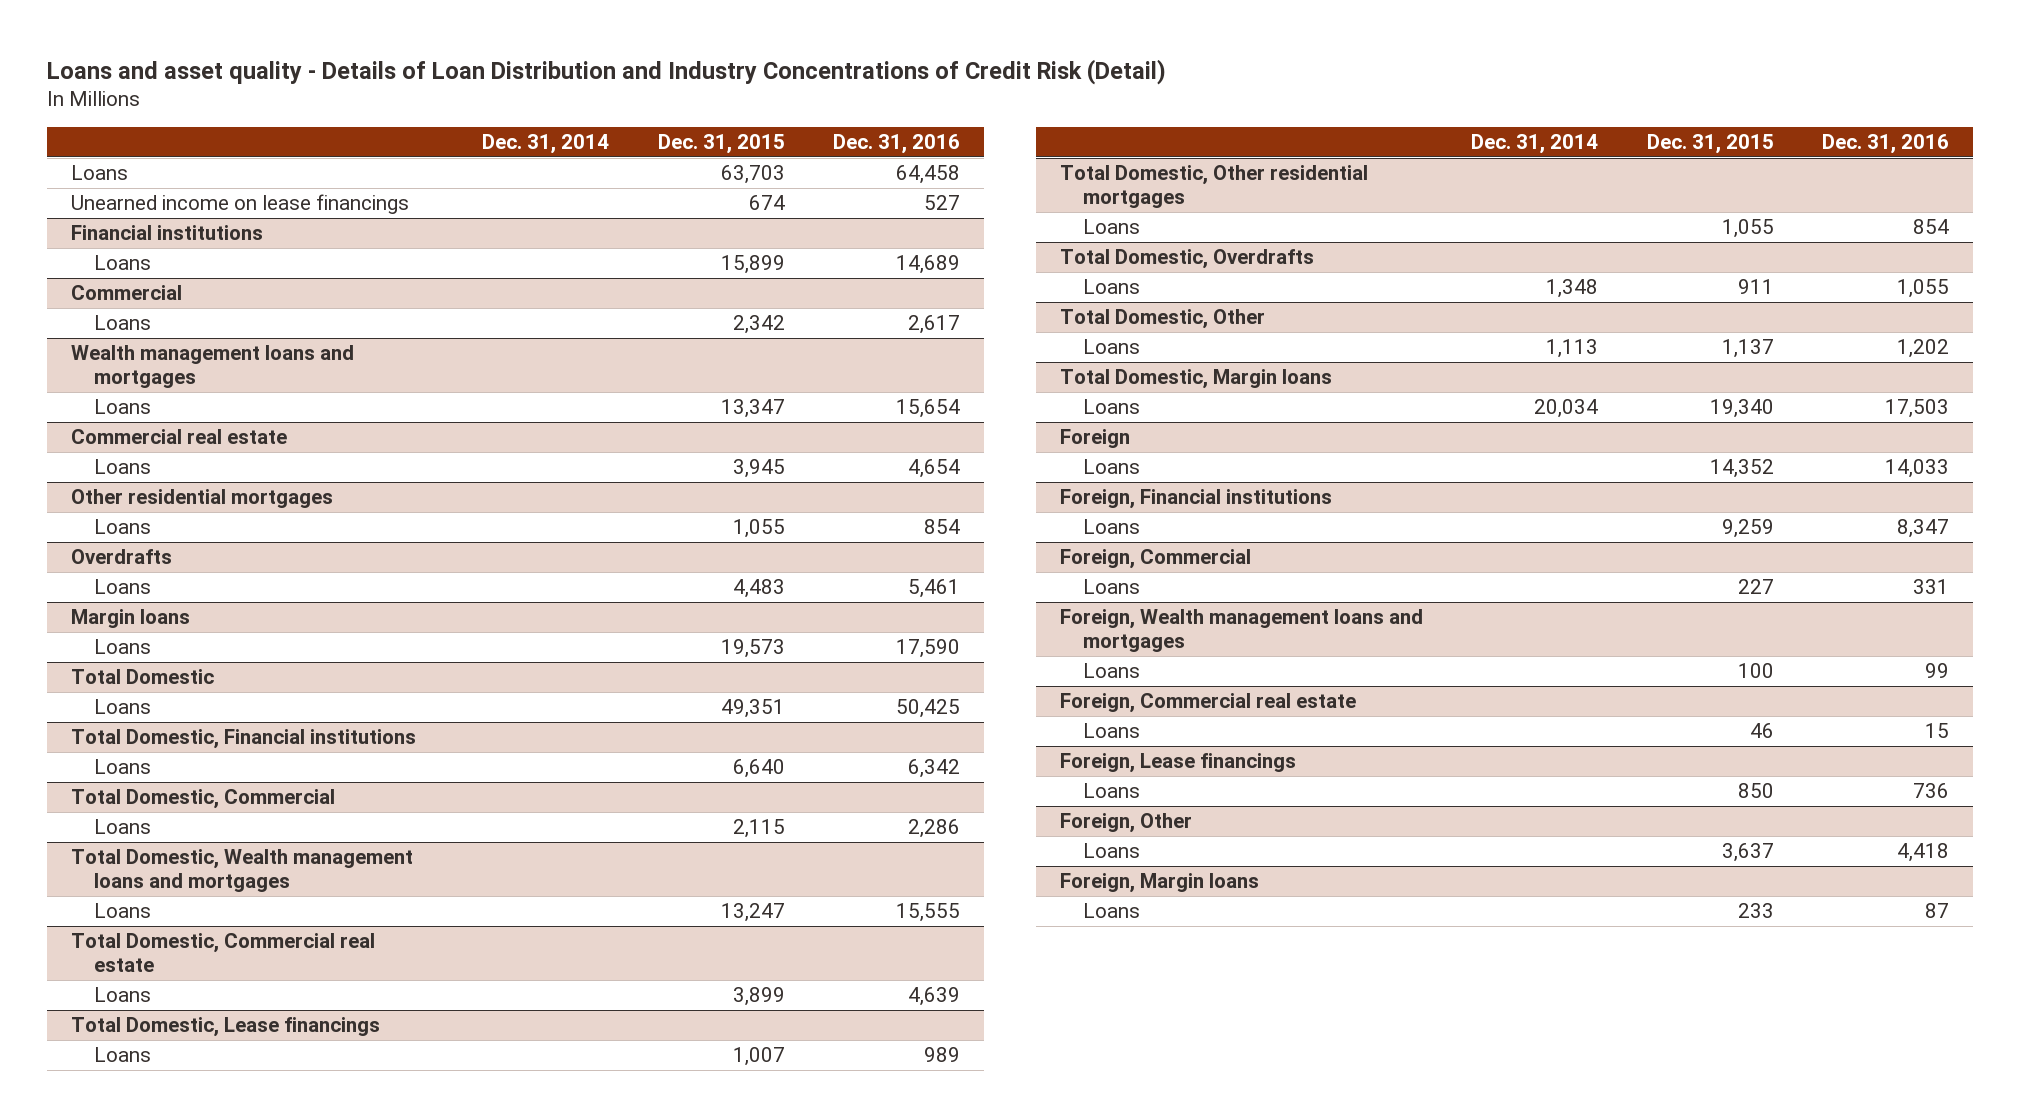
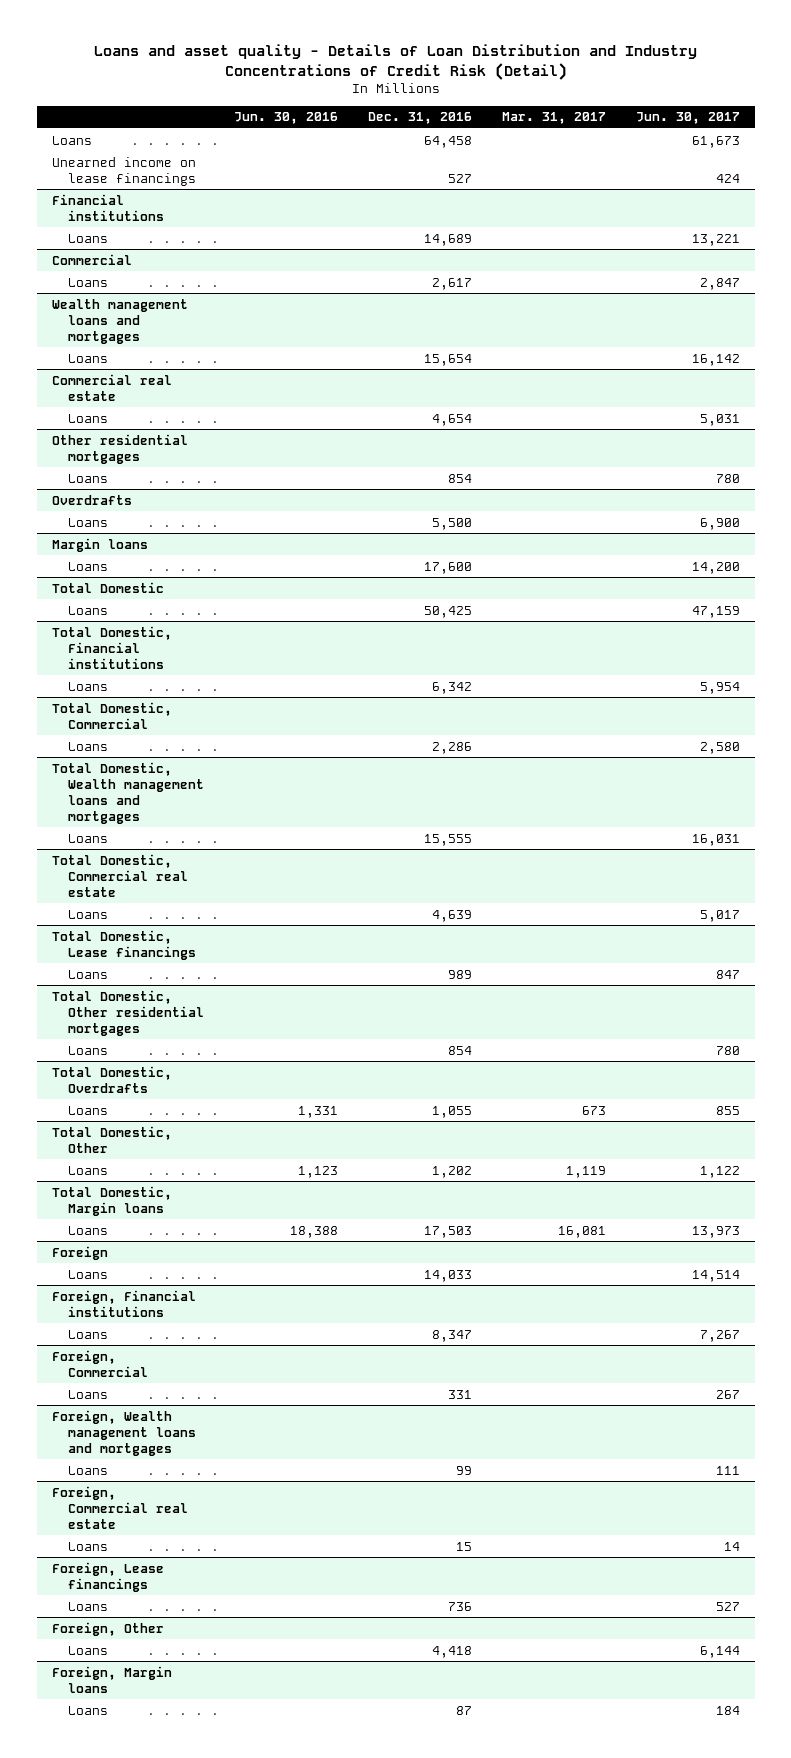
[482,134,610,155] Dec. 31, 2014 -> none
[657,134,785,155] Dec. 31, 2015 -> none
none -> [233,112,338,125] Jun. 30, 2016
none -> [501,112,606,125] Mar. 31, 2017
none -> [635,112,740,125] Jun. 30, 2017
[908,579,961,599] 5,461 -> [431,517,472,530] 5,500
[896,639,961,659] 17,590 -> [423,561,472,574] 17,600

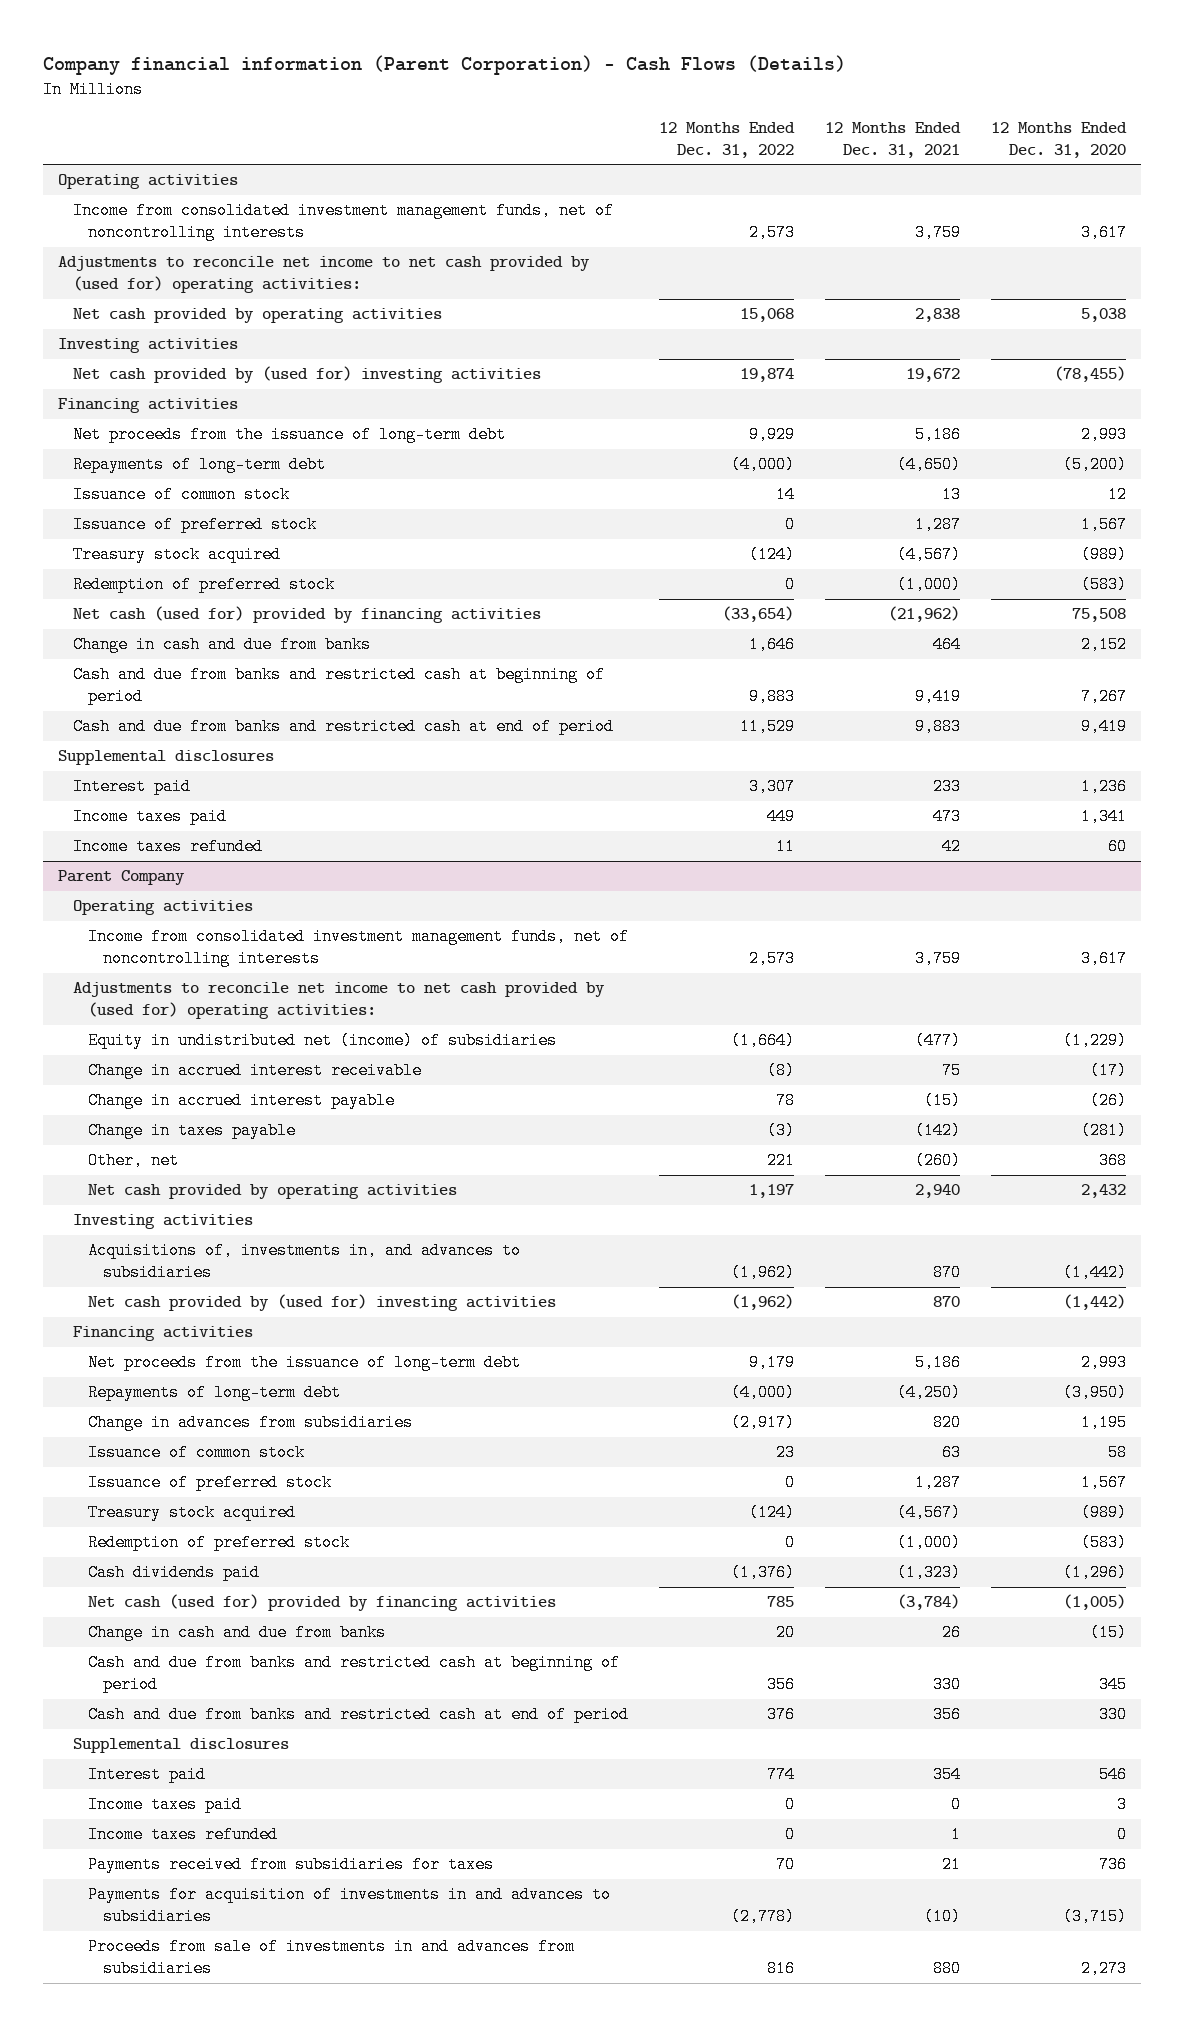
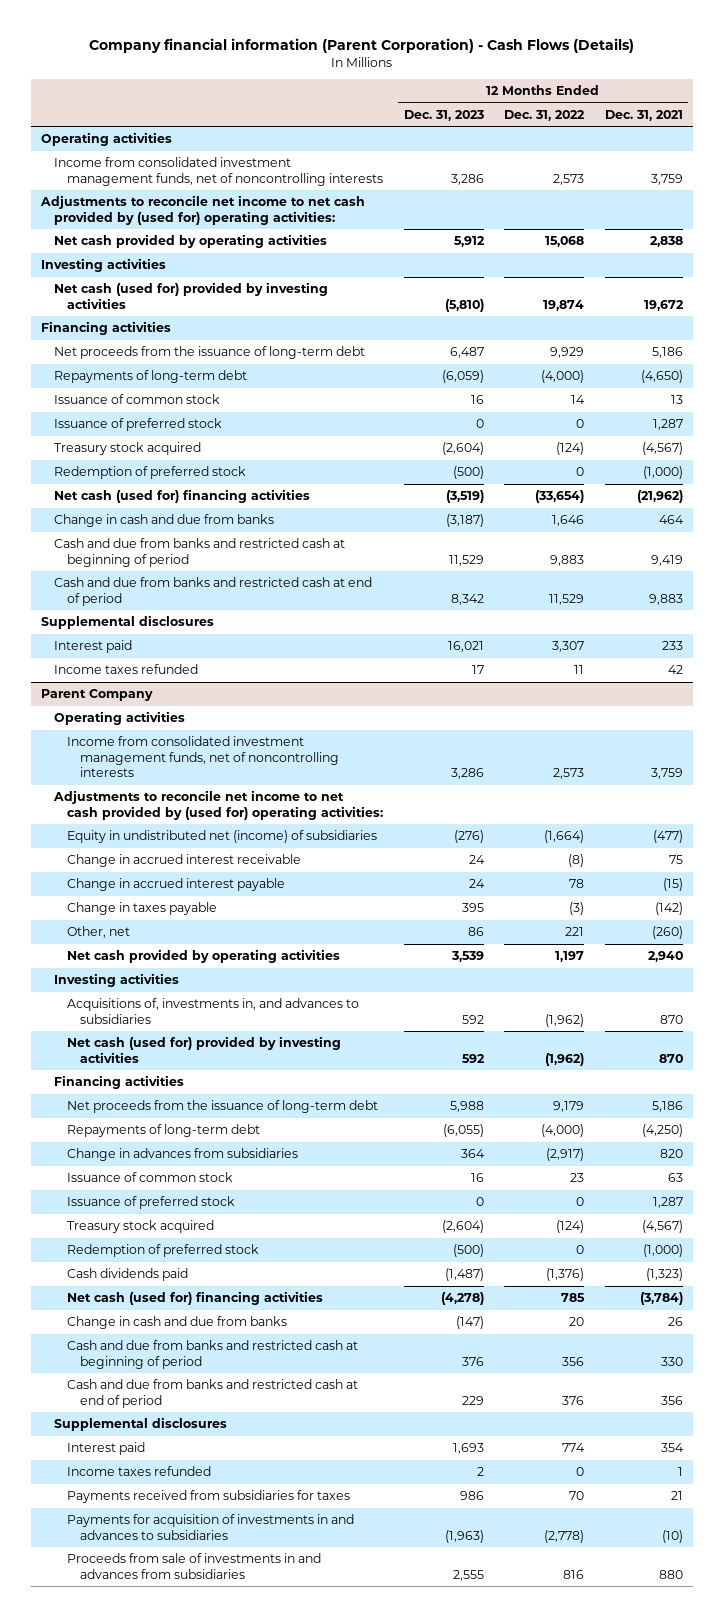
[990,121,1127,158] 12 Months Ended Dec. 31, 2020 -> none
none -> [403,109,484,121] Dec. 31, 2023
[72,366,541,384] Net cash provided by (used for) investing activities -> [54,282,329,309] Net cash (used for) provided by investing activities
[72,606,541,624] Net cash (used for) provided by financing activities -> [54,489,311,504] Net cash (used for) financing activities
[72,808,227,826] Income taxes paid -> none
[87,1294,556,1312] Net cash provided by (used for) investing activities -> [66,1036,341,1063] Net cash (used for) provided by investing activities
[87,1594,556,1612] Net cash (used for) provided by financing activities -> [66,1291,323,1306] Net cash (used for) financing activities
[87,1796,242,1814] Income taxes paid -> none

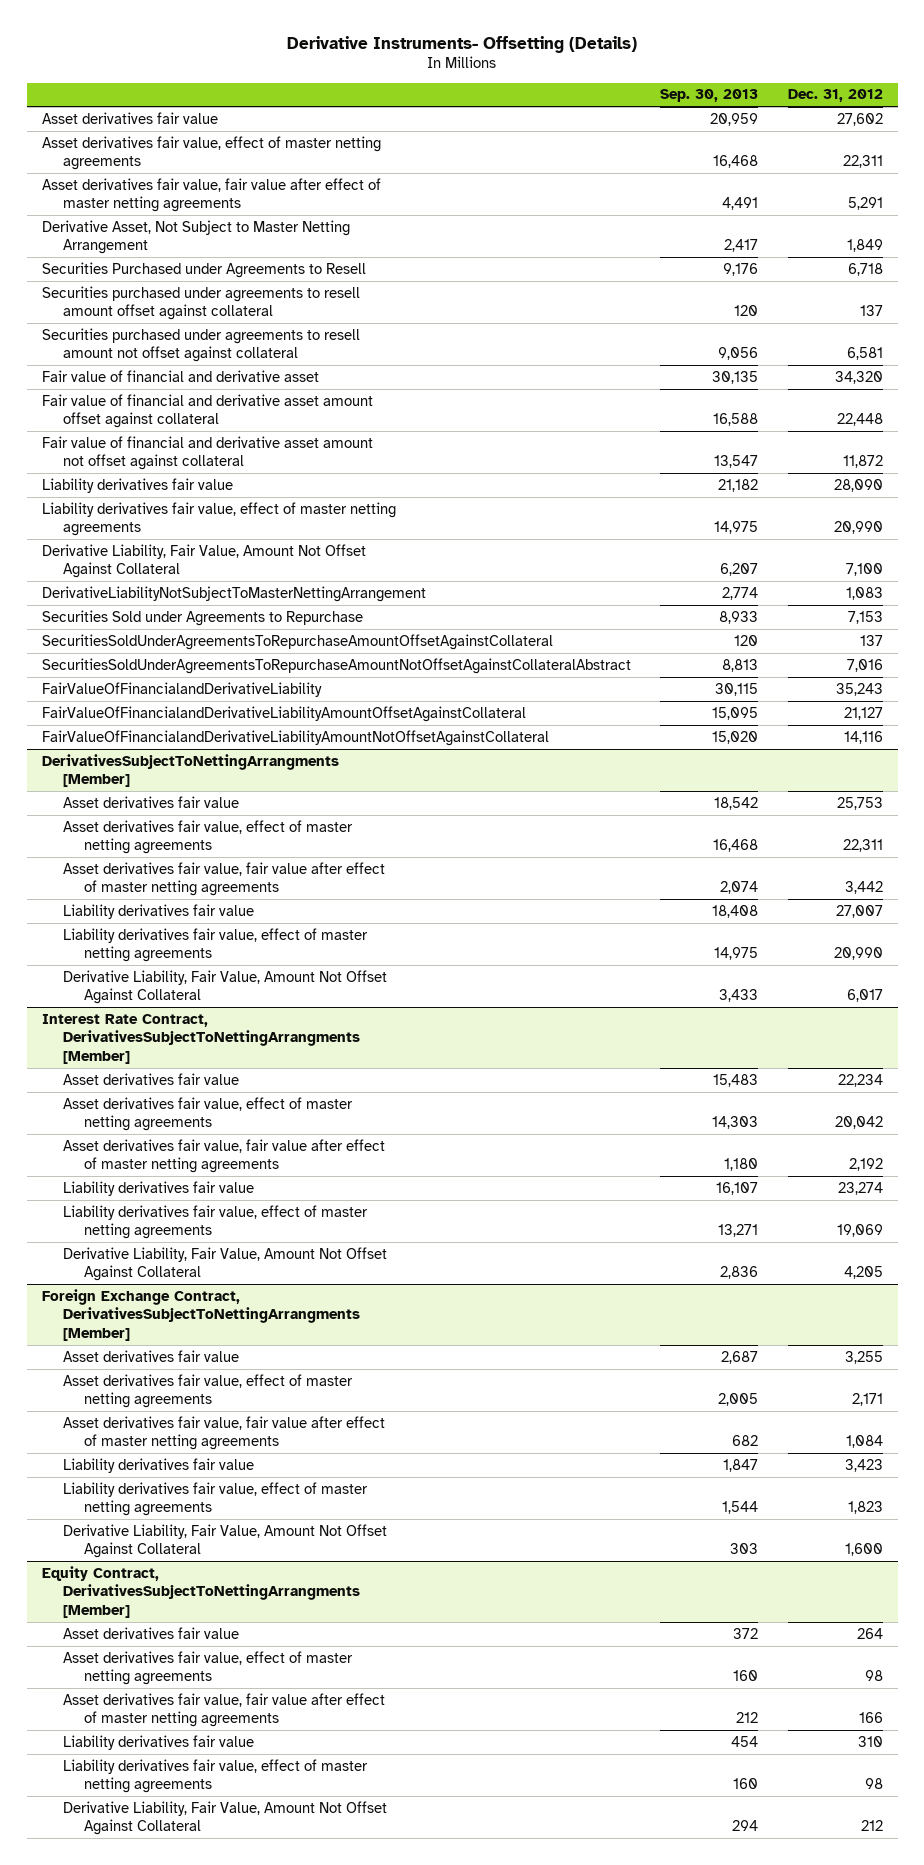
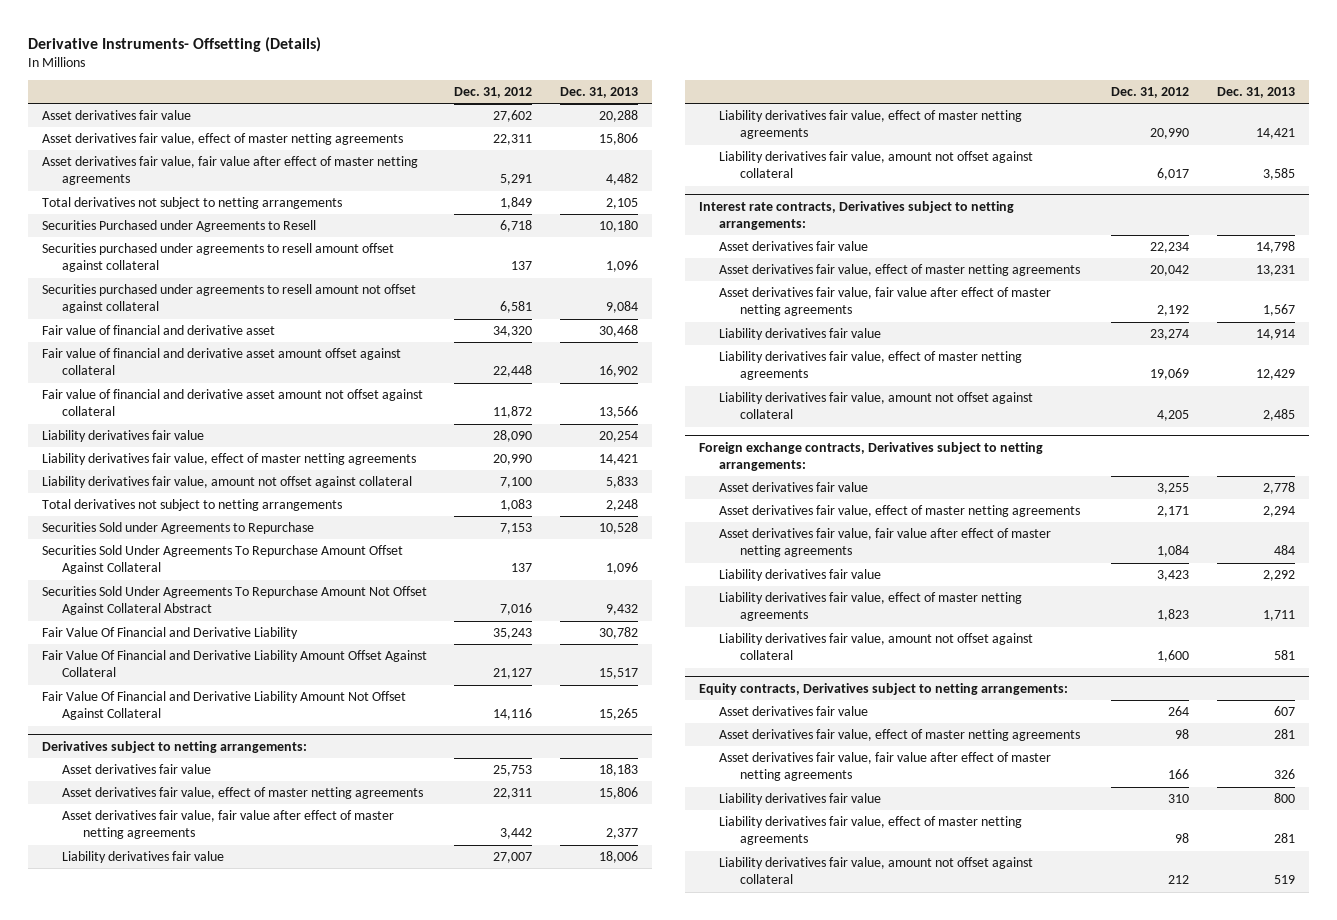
[660,89,759,103] Sep. 30, 2013 -> none
none -> [559,87,638,99] Dec. 31, 2013
[41,219,350,255] Derivative Asset, Not Subject to Master Netting Arrangement -> [41,197,342,210] Total derivatives not subject to netting arrangements
[41,543,366,579] Derivative Liability, Fair Value, Amount Not Offset Against Collateral -> [41,476,412,489] Liability derivatives fair value, amount not offset against collateral
[41,585,426,602] DerivativeLiabilityNotSubjectToMasterNettingArrangement -> [41,499,342,512] Total derivatives not subject to netting arrangements
[41,753,339,788] DerivativesSubjectToNettingArrangments [Member] -> none
[41,633,553,650] SecuritiesSoldUnderAgreementsToRepurchaseAmountOffsetAgainstCollateral -> [41,545,403,575] Securities Sold Under Agreements To Repurchase Amount Offset Against Collateral
[41,657,631,674] SecuritiesSoldUnderAgreementsToRepurchaseAmountNotOffsetAgainstCollateralAbstract -> [41,586,427,616] Securities Sold Under Agreements To Repurchase Amount Not Offset Against Collateral Abstract
[41,681,322,697] FairValueOfFinancialandDerivativeLiability -> [41,627,298,640] Fair Value Of Financial and Derivative Liability
[41,705,526,722] FairValueOfFinancialandDerivativeLiabilityAmountOffsetAgainstCollateral -> [41,650,427,678] Fair Value Of Financial and Derivative Liability Amount Offset Against Collateral
[41,729,549,746] FairValueOfFinancialandDerivativeLiabilityAmountNotOffsetAgainstCollateral -> [41,691,406,721] Fair Value Of Financial and Derivative Liability Amount Not Offset Against Collateral
none -> [41,740,307,753] Derivatives subject to netting arrangements:
[41,1013,361,1064] Interest Rate Contract, DerivativesSubjectToNettingArrangments [Member] -> none
[63,969,388,1005] Derivative Liability, Fair Value, Amount Not Offset Against Collateral -> [719,151,1034,179] Liability derivatives fair value, amount not offset against collateral
none -> [698,200,1014,230] Interest rate contracts, Derivatives subject to netting arrangements:
[41,1288,361,1341] Foreign Exchange Contract, DerivativesSubjectToNettingArrangments [Member] -> none
[63,1246,388,1282] Derivative Liability, Fair Value, Amount Not Offset Against Collateral -> [719,392,1034,420] Liability derivatives fair value, amount not offset against collateral
none -> [698,441,1043,471] Foreign exchange contracts, Derivatives subject to netting arrangements:
[41,1565,361,1618] Equity Contract, DerivativesSubjectToNettingArrangments [Member] -> none
[63,1523,388,1559] Derivative Liability, Fair Value, Amount Not Offset Against Collateral -> [719,633,1034,661] Liability derivatives fair value, amount not offset against collateral
none -> [698,682,1068,695] Equity contracts, Derivatives subject to netting arrangements:
[63,1800,388,1836] Derivative Liability, Fair Value, Amount Not Offset Against Collateral -> [719,857,1034,885] Liability derivatives fair value, amount not offset against collateral

